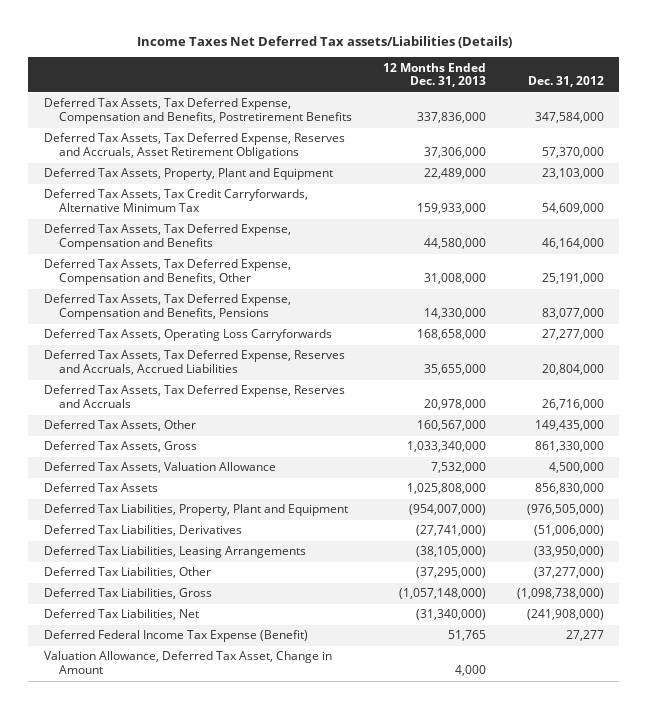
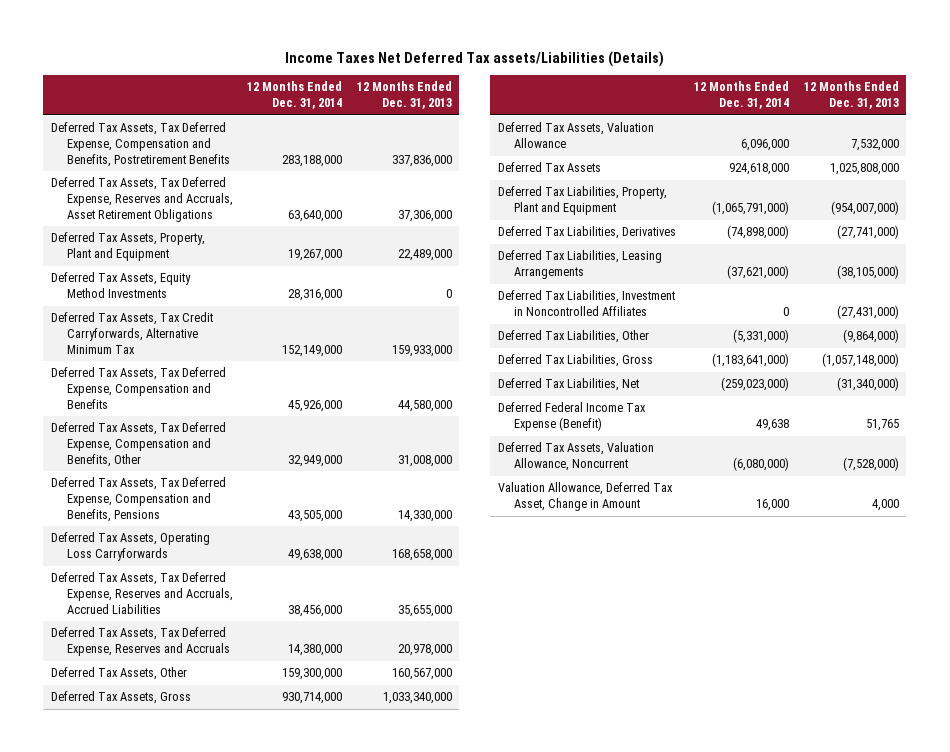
[527,76,604,88] Dec. 31, 2012 -> none
none -> [247,81,343,110] 12 Months Ended Dec. 31, 2014
none -> [50,272,191,299] Deferred Tax Assets, Equity Method Investments
none -> [497,290,675,317] Deferred Tax Liabilities, Investment in Noncontrolled Affiliates
[415,567,486,579] (37,295,000) -> [843,329,900,344] (9,864,000)
none -> [497,442,654,472] Deferred Tax Assets, Valuation Allowance, Noncurrent

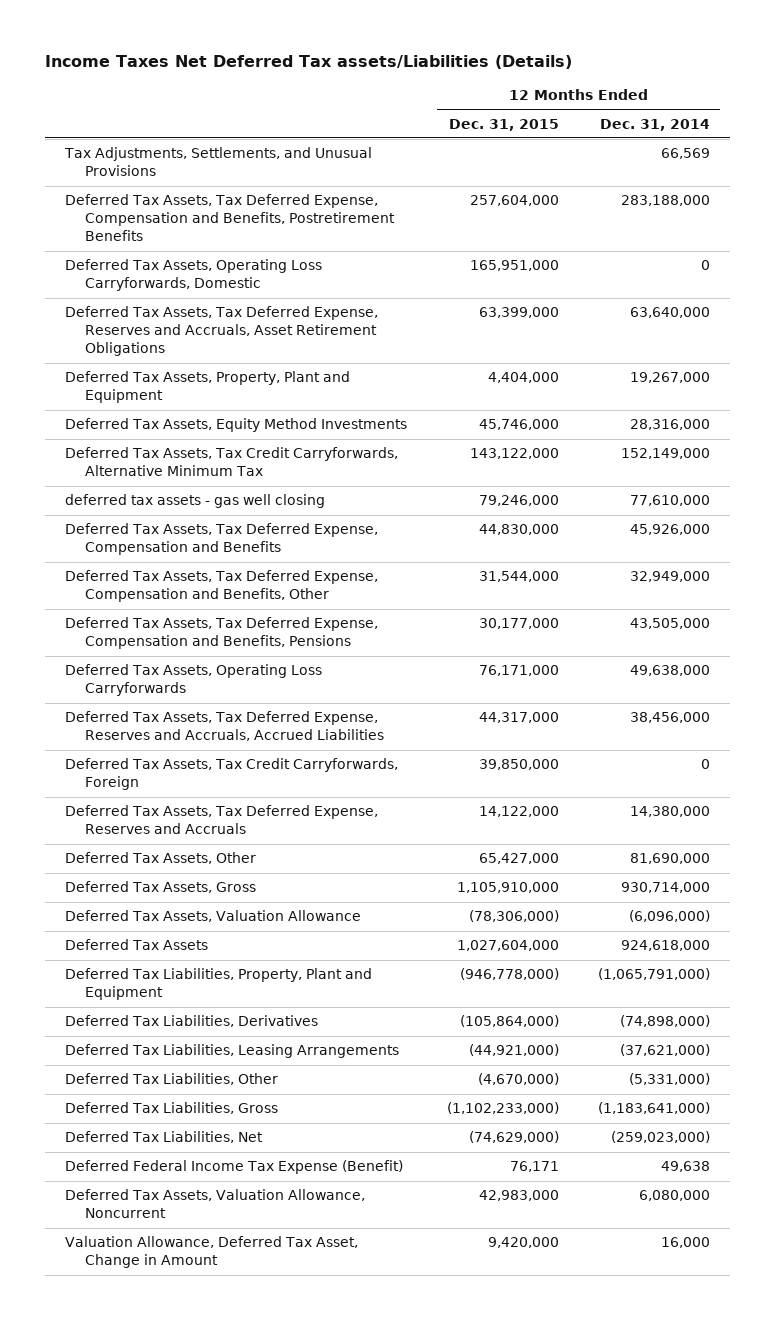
[356,81,452,110] 12 Months Ended Dec. 31, 2013 -> none
none -> [448,118,559,131] Dec. 31, 2015
none -> [64,147,373,177] Tax Adjustments, Settlements, and Unusual Provisions
none -> [65,259,323,292] Deferred Tax Assets, Operating Loss Carryforwards, Domestic
none -> [65,494,326,509] deferred tax assets - gas well closing
none -> [65,758,399,791] Deferred Tax Assets, Tax Credit Carryforwards, Foreign
[282,668,343,681] 159,300,000 -> [630,853,711,865] 81,690,000
[741,139,790,152] 6,096,000 -> [629,910,711,923] (6,096,000)
[497,290,675,317] Deferred Tax Liabilities, Investment in Noncontrolled Affiliates -> none
[733,457,790,472] (6,080,000) -> [639,1190,711,1202] 6,080,000

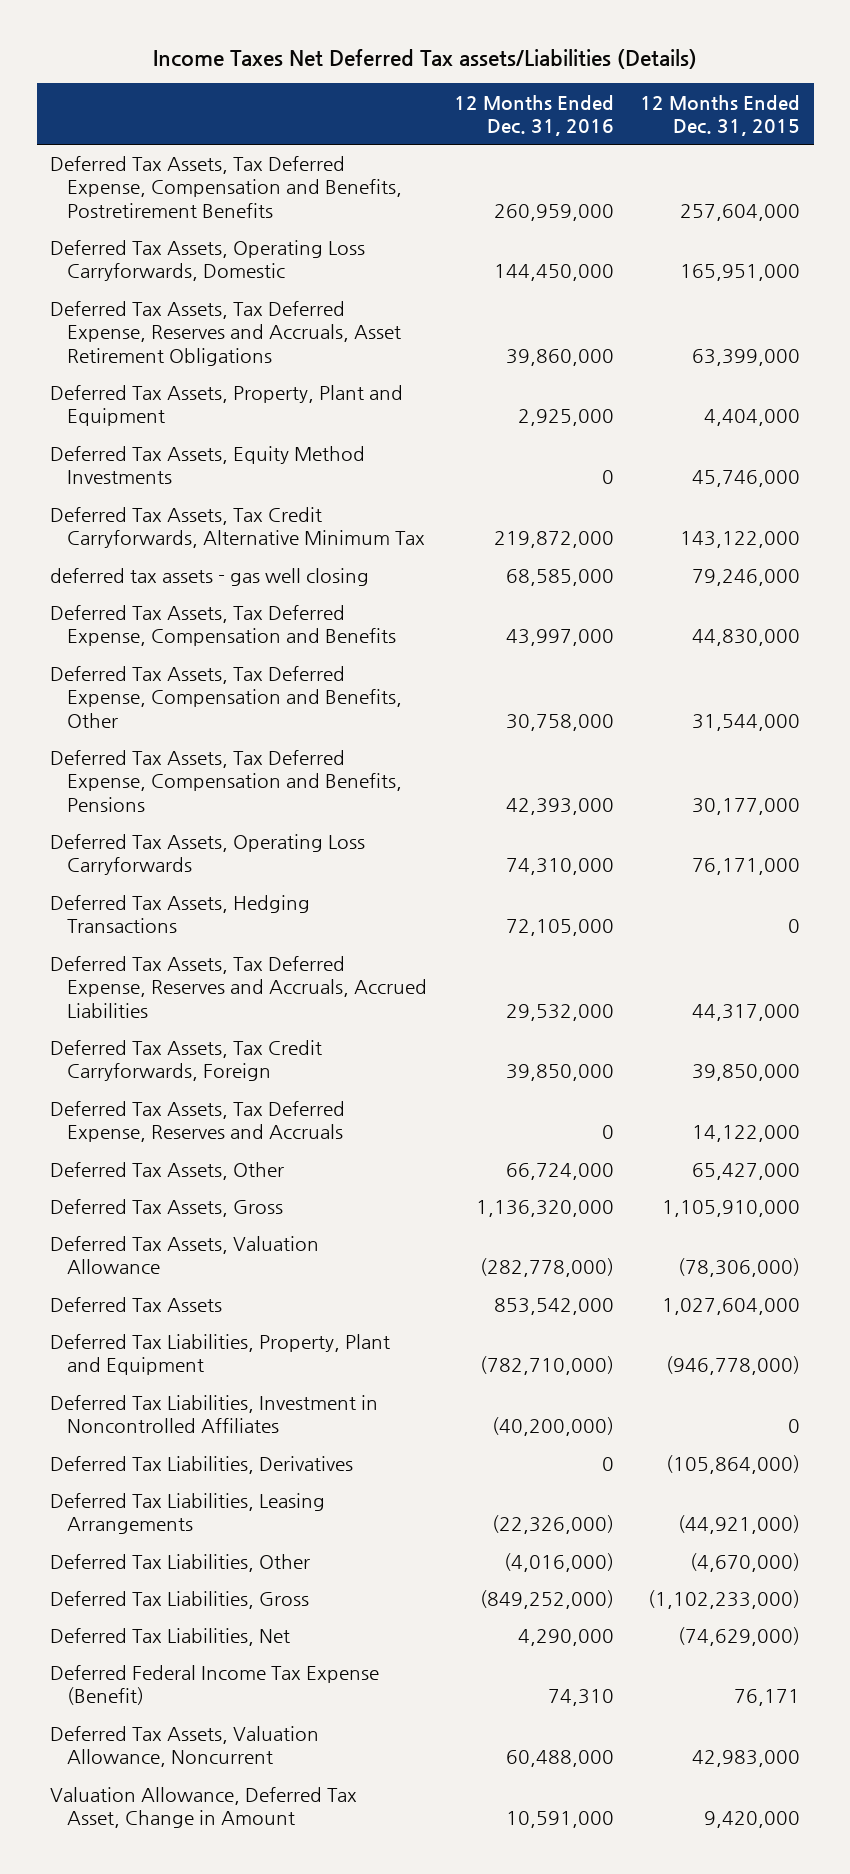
[600,118,711,131] Dec. 31, 2014 -> none
none -> [453,94,614,136] 12 Months Ended Dec. 31, 2016
[64,147,373,177] Tax Adjustments, Settlements, and Unusual Provisions -> none
none -> [50,895,311,934] Deferred Tax Assets, Hedging Transactions
none -> [50,1395,379,1434] Deferred Tax Liabilities, Investment in Noncontrolled Affiliates

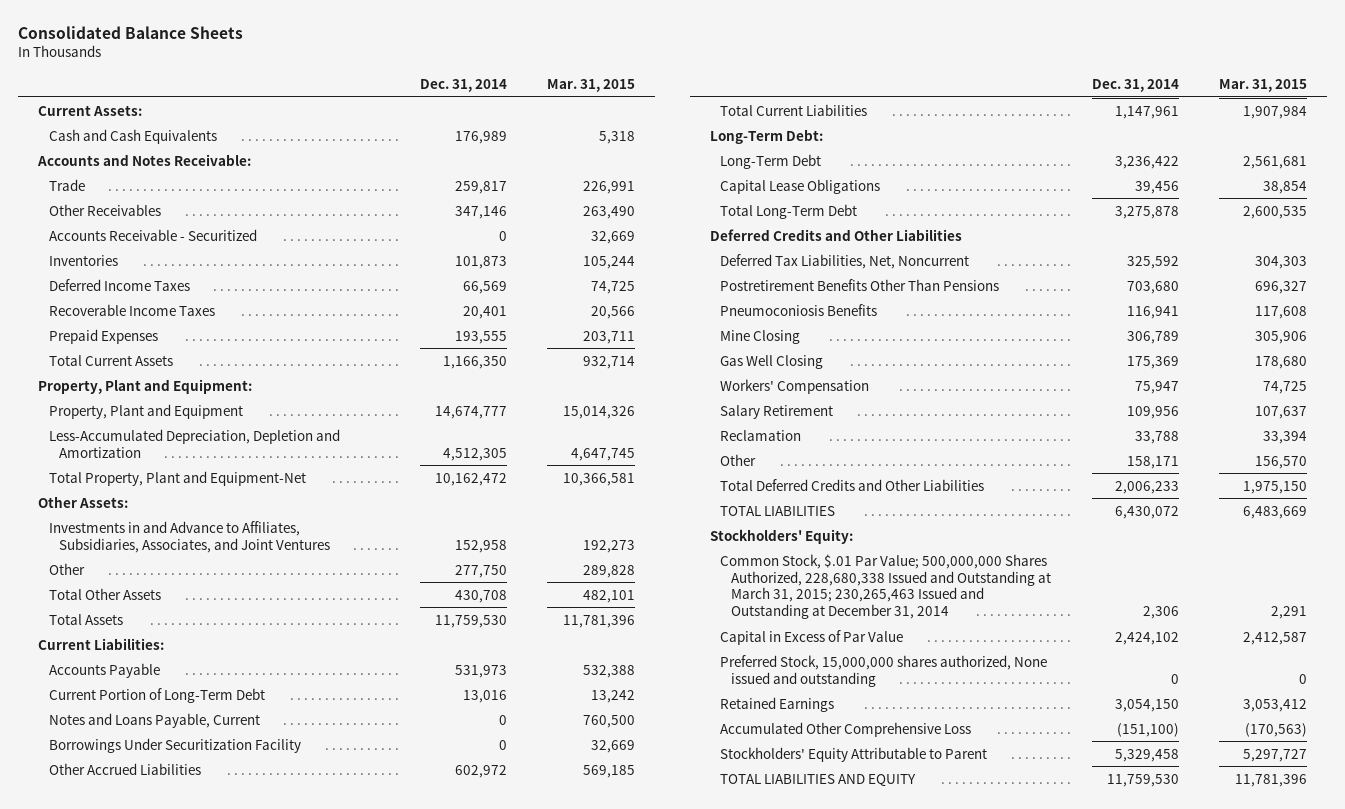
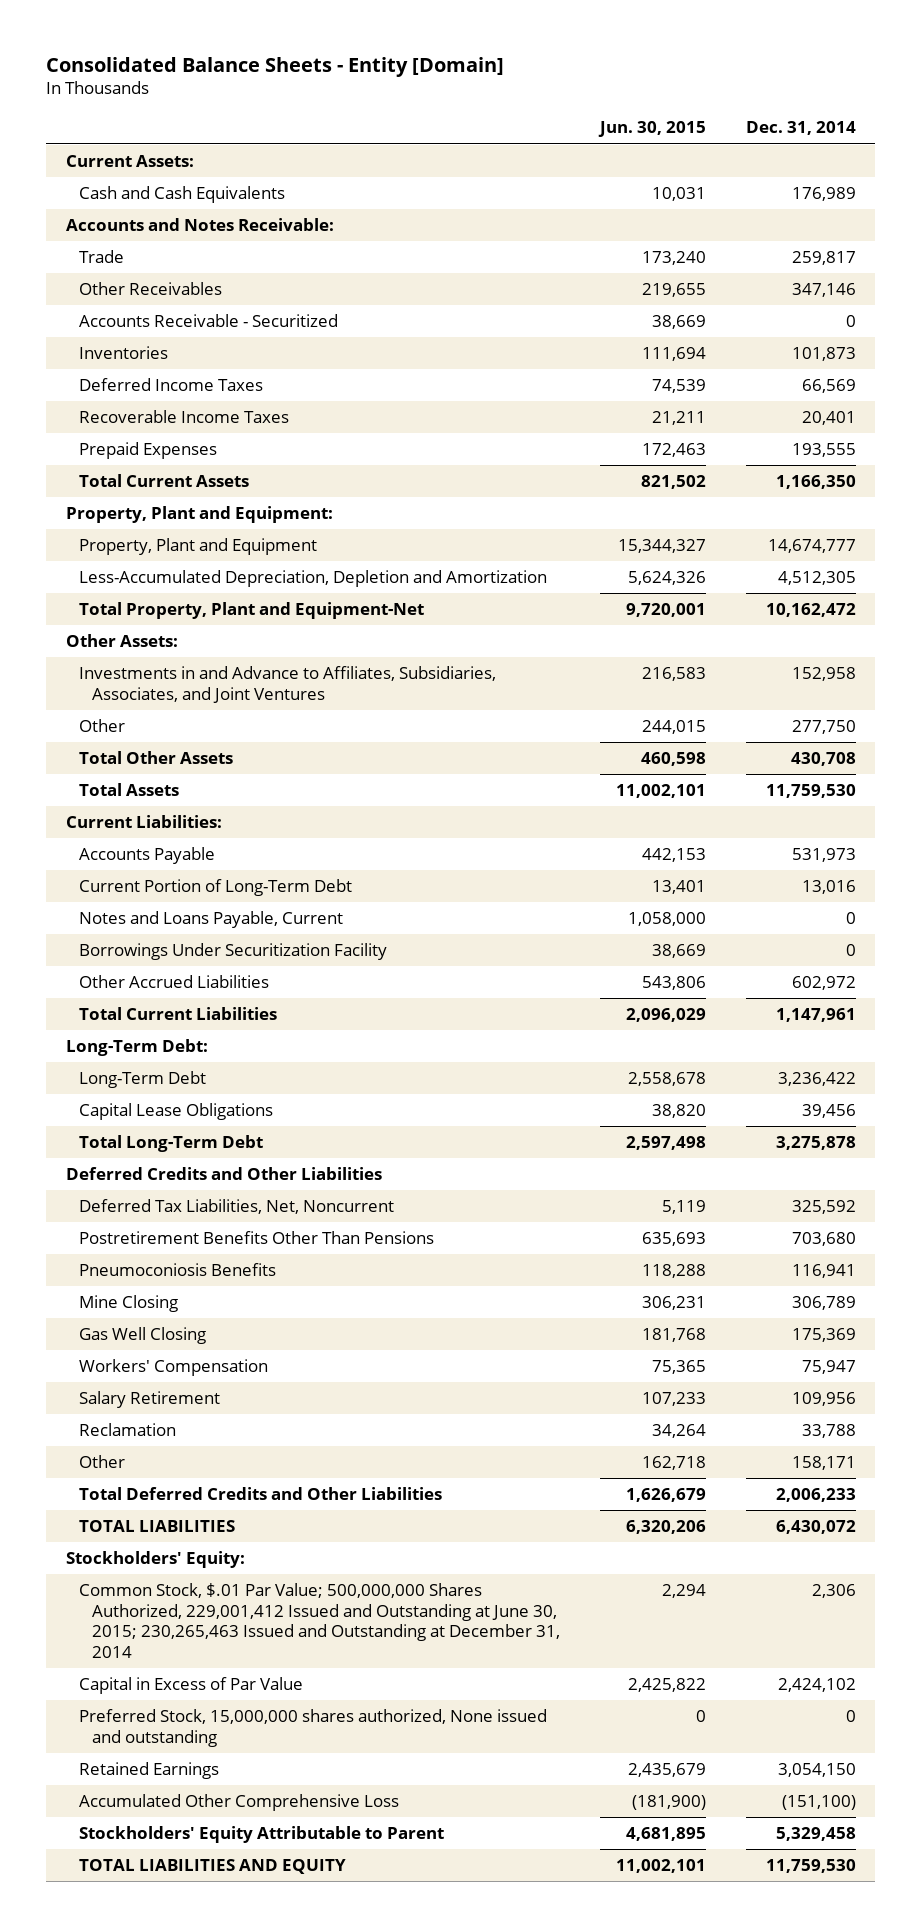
[17,25,243,39] Consolidated Balance Sheets -> [45,56,504,77] Consolidated Balance Sheets - Entity [Domain]
[547,78,636,92] Mar. 31, 2015 -> none
none -> [597,121,706,138] Jun. 30, 2015
[720,553,1051,620] Common Stock, $.01 Par Value; 500,000,000 Shares Authorized, 228,680,338 Issued and Outstanding at March 31, 2015; 230,265,463 Issued and Outstanding at December 31, 2014 -> [78,1583,560,1659] Common Stock, $.01 Par Value; 500,000,000 Shares Authorized, 229,001,412 Issued and Outstanding at June 30, 2015; 230,265,463 Issued and Outstanding at December 31, 2014

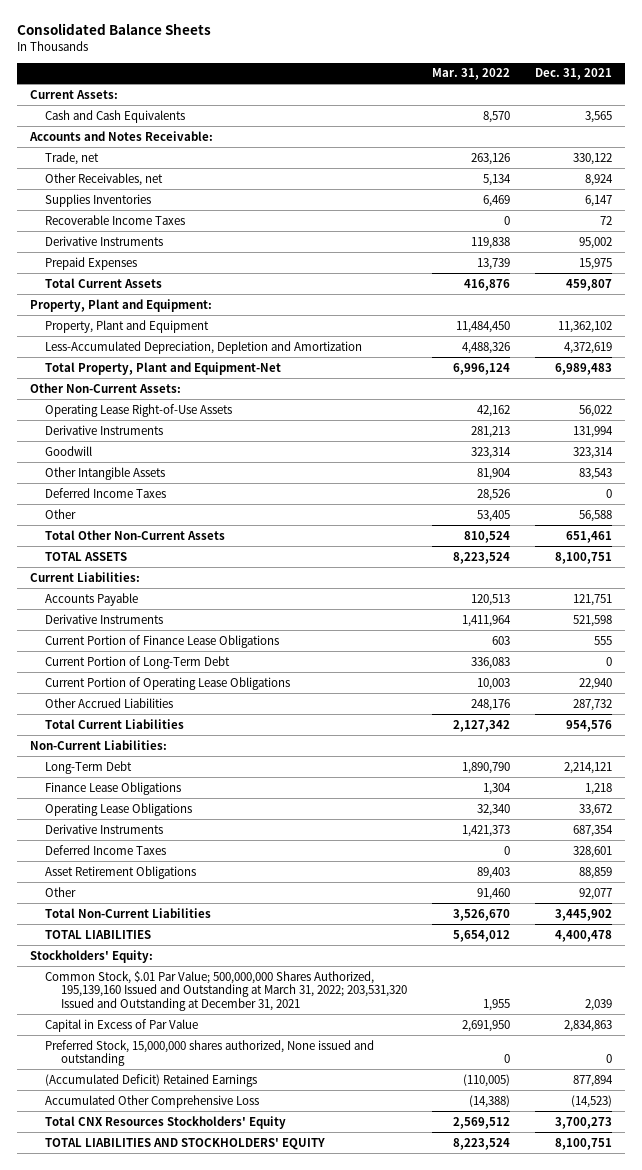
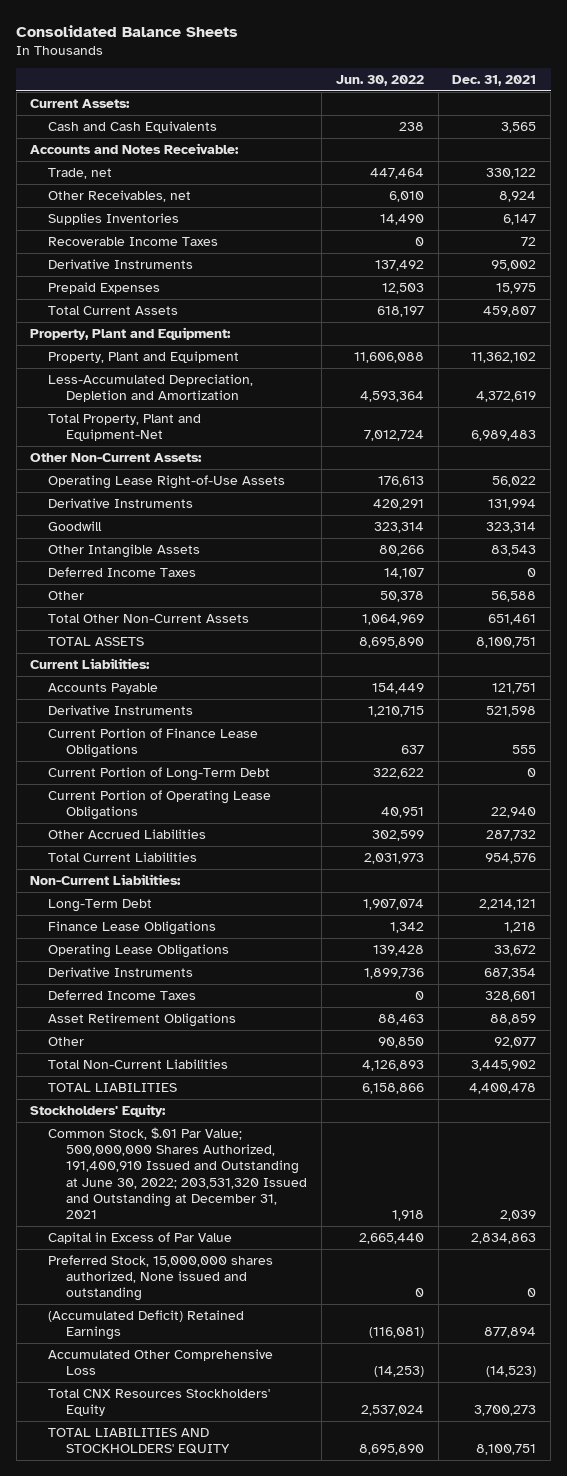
[431,68,510,81] Mar. 31, 2022 -> none
none -> [335,75,424,87] Jun. 30, 2022
[45,970,407,1012] Common Stock, $.01 Par Value; 500,000,000 Shares Authorized, 195,139,160 Issued and Outstanding at March 31, 2022; 203,531,320 Issued and Outstanding at December 31, 2021 -> [48,1126,307,1220] Common Stock, $.01 Par Value; 500,000,000 Shares Authorized, 191,400,910 Issued and Outstanding at June 30, 2022; 203,531,320 Issued and Outstanding at December 31, 2021

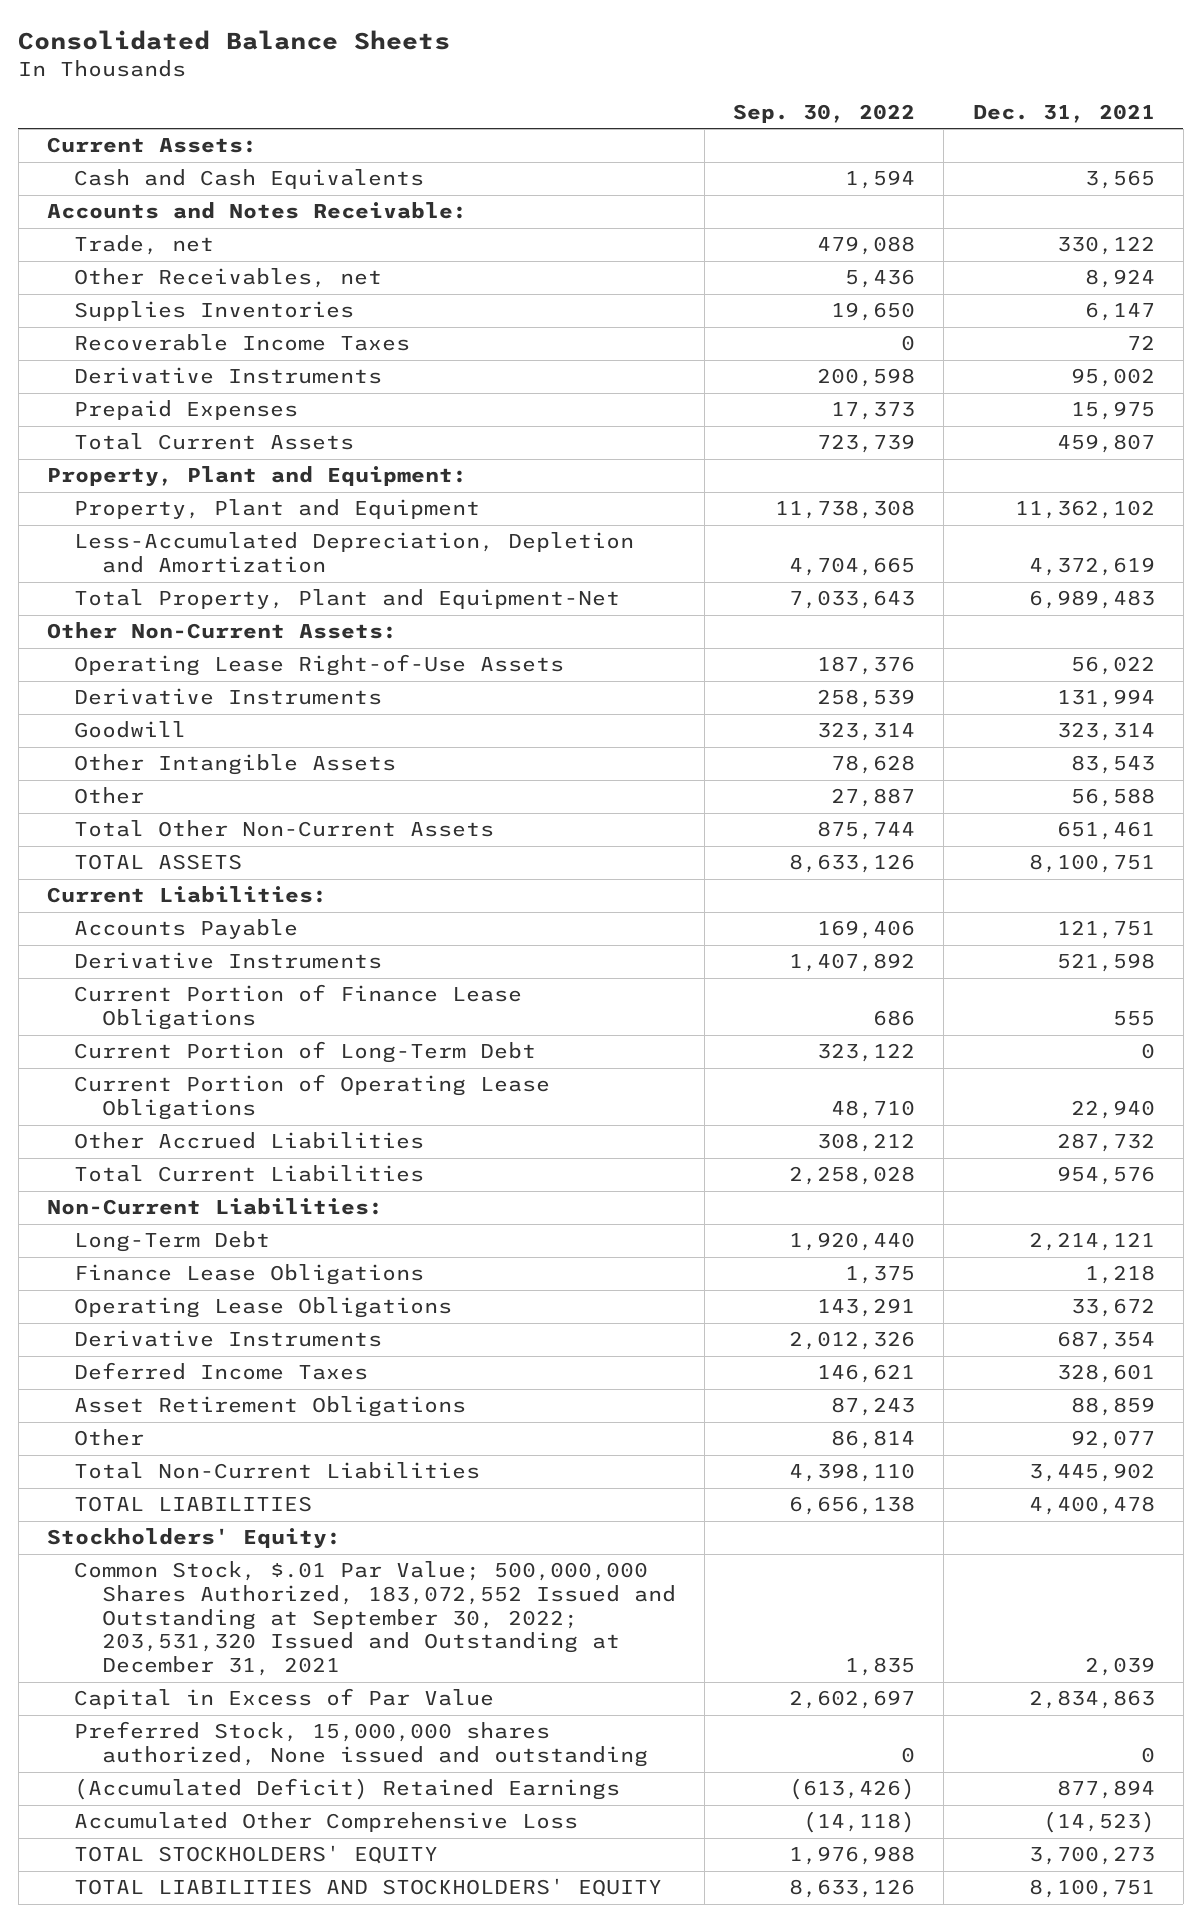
[335,75,424,87] Jun. 30, 2022 -> none
none -> [733,103,916,123] Sep. 30, 2022
[48,566,197,577] Deferred Income Taxes -> none
[48,1126,307,1220] Common Stock, $.01 Par Value; 500,000,000 Shares Authorized, 191,400,910 Issued and Outstanding at June 30, 2022; 203,531,320 Issued and Outstanding at December 31, 2021 -> [74,1561,676,1677] Common Stock, $.01 Par Value; 500,000,000 Shares Authorized, 183,072,552 Issued and Outstanding at September 30, 2022; 203,531,320 Issued and Outstanding at December 31, 2021
[48,1388,271,1417] Total CNX Resources Stockholders' Equity -> [74,1845,439,1865] TOTAL STOCKHOLDERS' EQUITY

